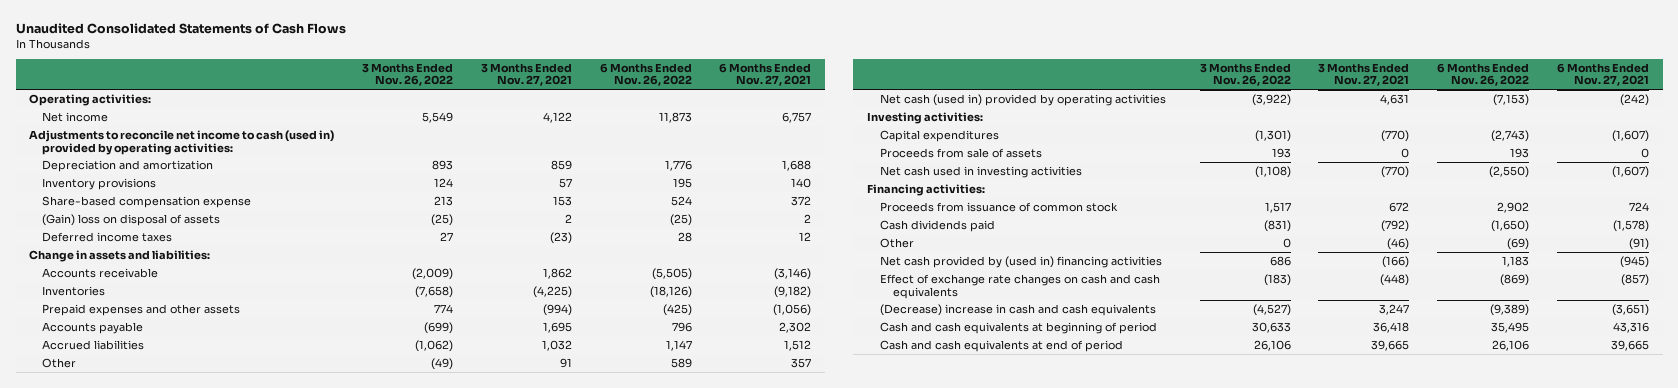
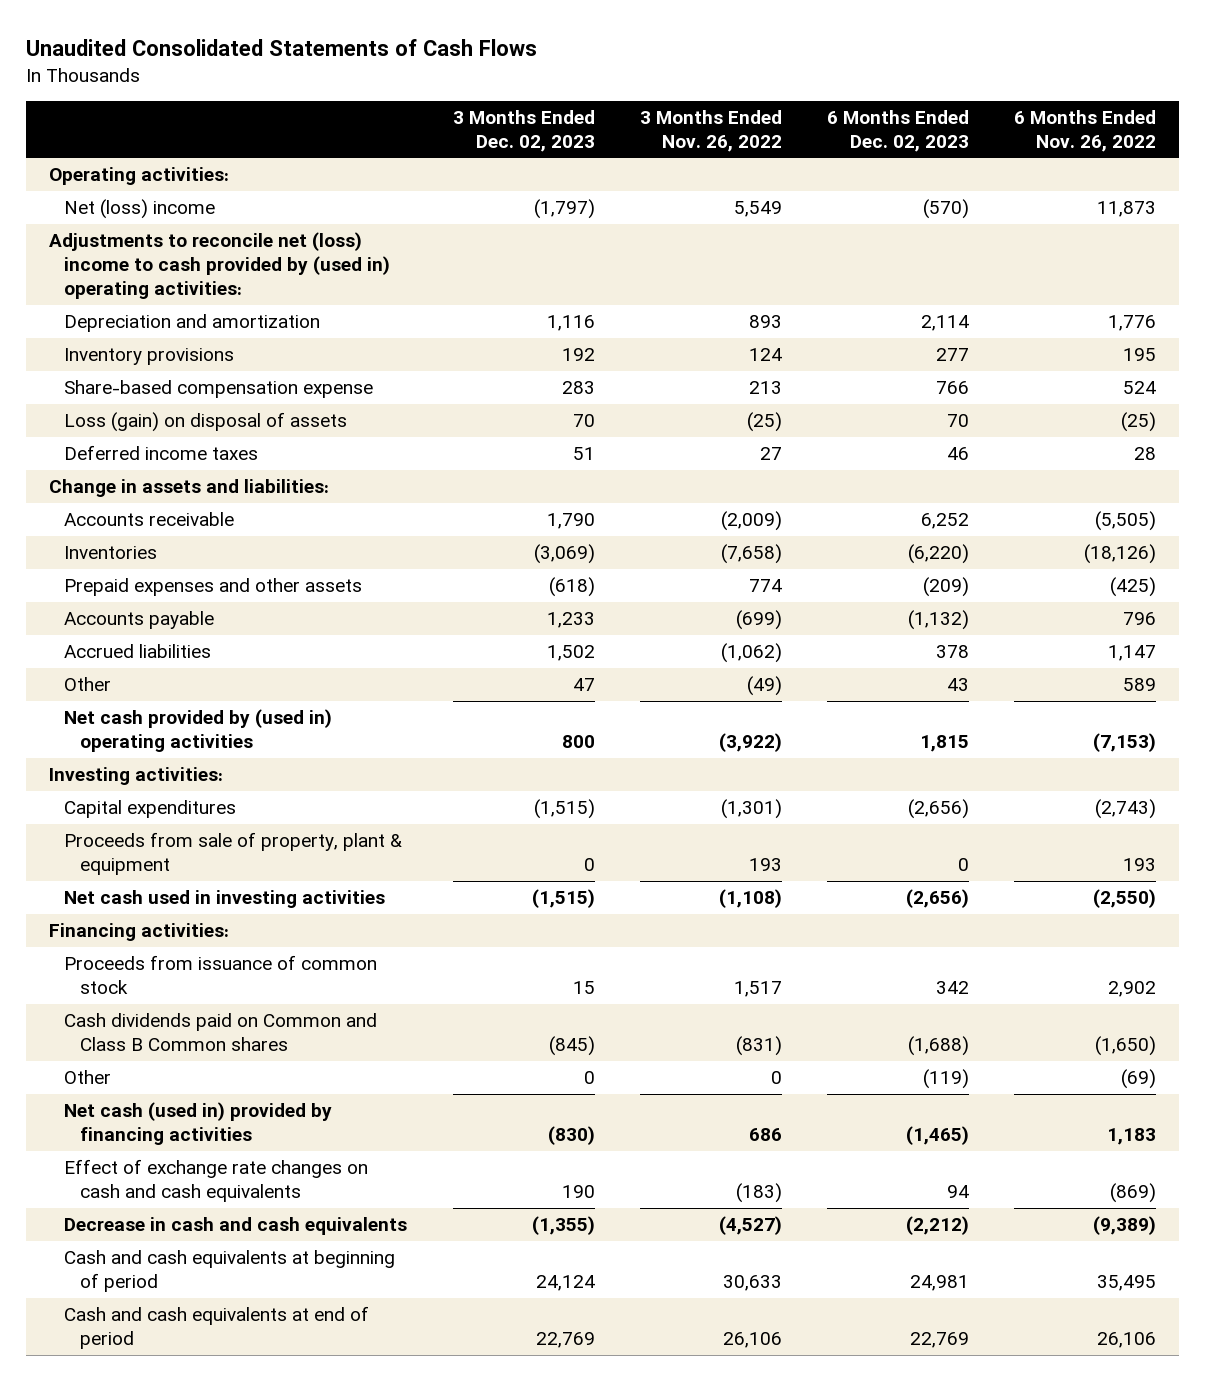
[480,62,572,87] 3 Months Ended Nov. 27, 2021 -> none
[719,62,812,87] 6 Months Ended Nov. 27, 2021 -> none
none -> [452,109,595,152] 3 Months Ended Dec. 02, 2023
none -> [827,109,970,152] 6 Months Ended Dec. 02, 2023
[42,111,109,122] Net income -> [64,199,216,220] Net (loss) income
[29,129,335,155] Adjustments to reconcile net income to cash (used in) provided by operating activities: -> [48,232,391,300] Adjustments to reconcile net (loss) income to cash provided by (used in) operating activities:
[42,213,221,226] (Gain) loss on disposal of assets -> [64,412,348,433] Loss (gain) on disposal of assets
[879,93,1166,106] Net cash (used in) provided by operating activities -> [64,709,333,753] Net cash provided by (used in) operating activities
[879,147,1042,158] Proceeds from sale of assets -> [64,832,403,876] Proceeds from sale of property, plant & equipment
[879,219,995,232] Cash dividends paid -> [64,1013,378,1052] Cash dividends paid on Common and Class B Common shares
[879,255,1162,268] Net cash provided by (used in) financing activities -> [64,1102,333,1146] Net cash (used in) provided by financing activities
[879,303,1156,316] (Decrease) increase in cash and cash equivalents -> [64,1217,408,1236] Decrease in cash and cash equivalents

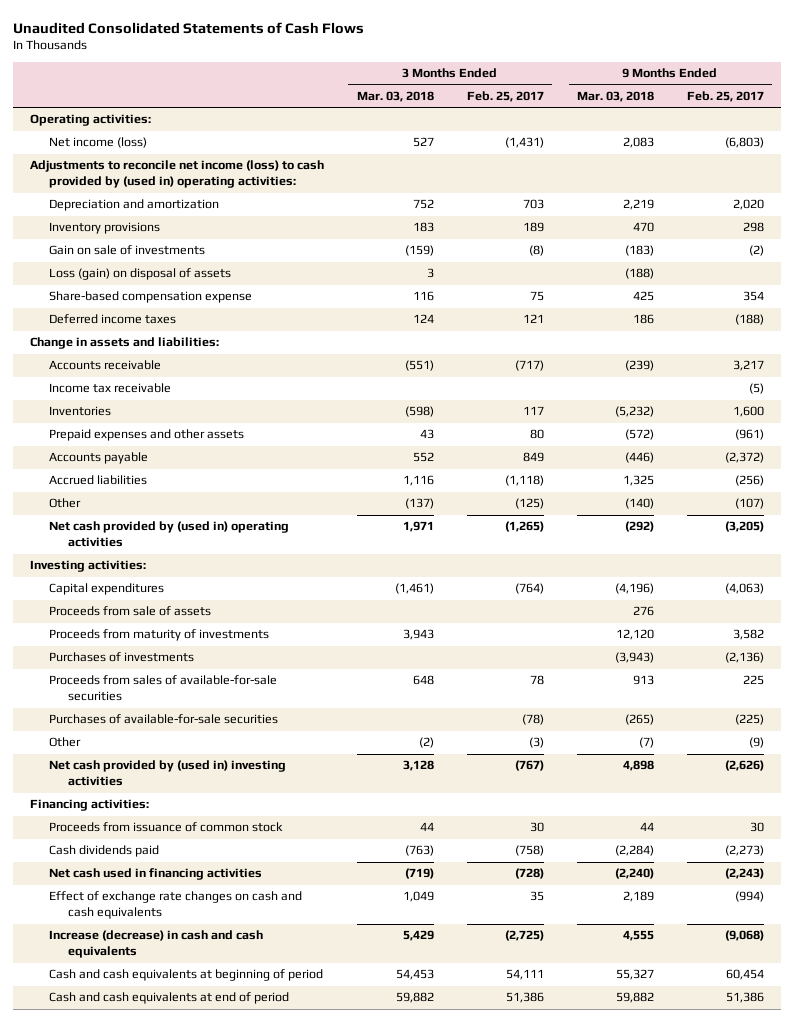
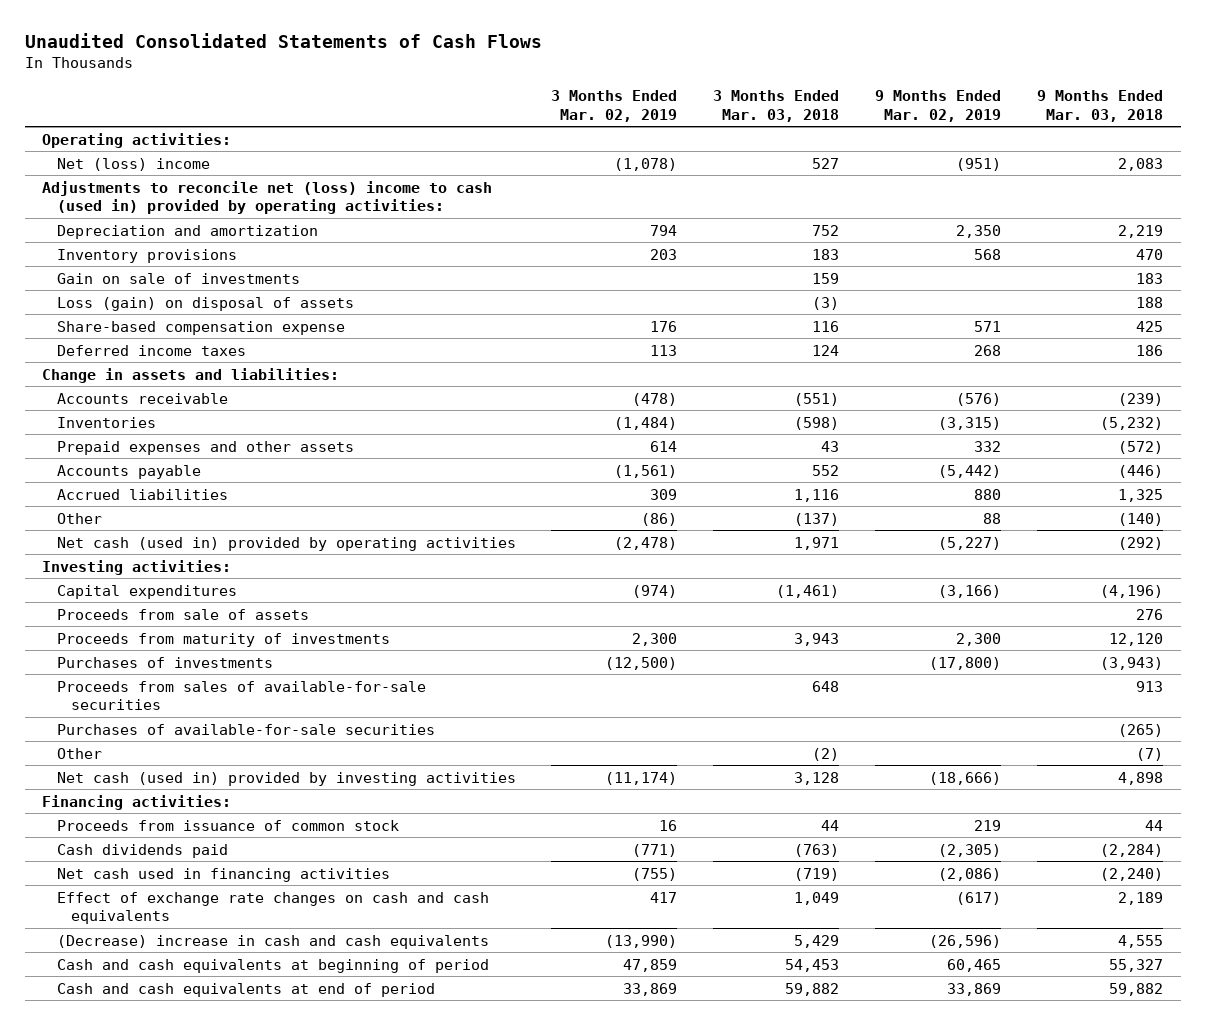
[466,91,544,103] Feb. 25, 2017 -> none
[687,91,765,103] Feb. 25, 2017 -> none
none -> [551,90,678,122] 3 Months Ended Mar. 02, 2019
none -> [875,90,1002,122] 9 Months Ended Mar. 02, 2019
[48,137,147,149] Net income (loss) -> [56,157,210,171] Net (loss) income
[29,160,324,189] Adjustments to reconcile net income (loss) to cash provided by (used in) operating activities: -> [42,180,493,215] Adjustments to reconcile net (loss) income to cash (used in) provided by operating activities:
[404,245,434,257] (159) -> [812,272,840,284] 159
[624,245,654,257] (183) -> [1136,272,1164,284] 183
[426,268,434,279] 3 -> [812,296,840,310] (3)
[624,268,654,280] (188) -> [1136,296,1164,308] 188
[48,383,171,394] Income tax receivable -> none
[48,521,289,548] Net cash provided by (used in) operating activities -> [56,536,516,551] Net cash (used in) provided by operating activities
[48,760,286,787] Net cash provided by (used in) investing activities -> [56,771,516,786] Net cash (used in) provided by investing activities
[48,930,263,959] Increase (decrease) in cash and cash equivalents -> [56,934,489,949] (Decrease) increase in cash and cash equivalents

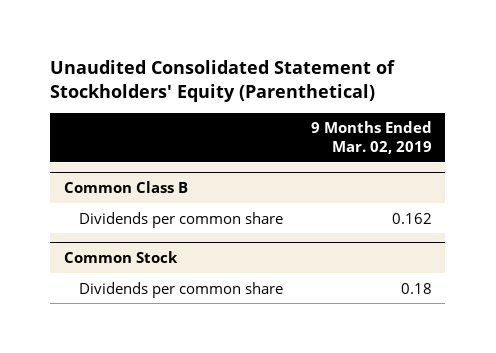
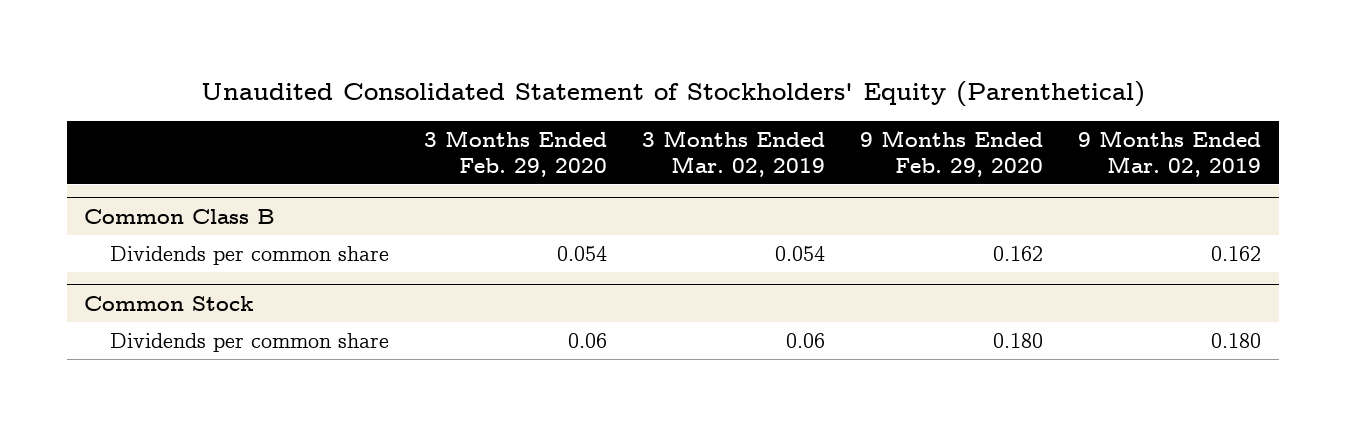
none -> [424,129,608,177] 3 Months Ended Feb. 29, 2020
none -> [642,129,826,177] 3 Months Ended Mar. 02, 2019
none -> [860,129,1044,177] 9 Months Ended Feb. 29, 2020
[400,282,432,294] 0.18 -> [1211,332,1262,348] 0.180

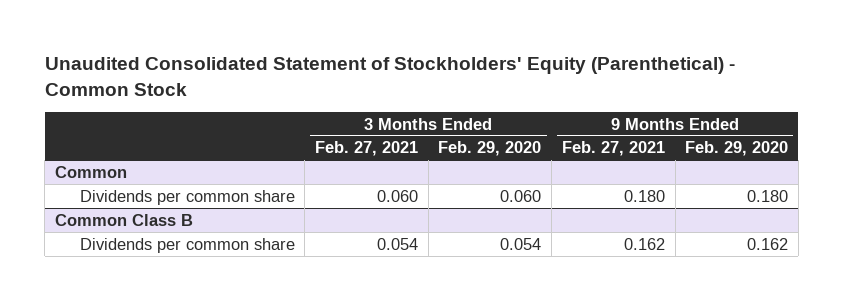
[200,80,1145,107] Unaudited Consolidated Statement of Stockholders' Equity (Parenthetical) -> [44,57,735,96] Unaudited Consolidated Statement of Stockholders' Equity (Parenthetical) - Common Stock
[642,129,826,177] 3 Months Ended Mar. 02, 2019 -> none
[1078,129,1262,177] 9 Months Ended Mar. 02, 2019 -> none
none -> [315,141,419,157] Feb. 27, 2021
none -> [561,141,665,157] Feb. 27, 2021
none -> [55,165,128,178] Common
none -> [79,189,295,205] Dividends per common share
[84,295,255,311] Common Stock -> none
[110,332,390,352] Dividends per common share -> none

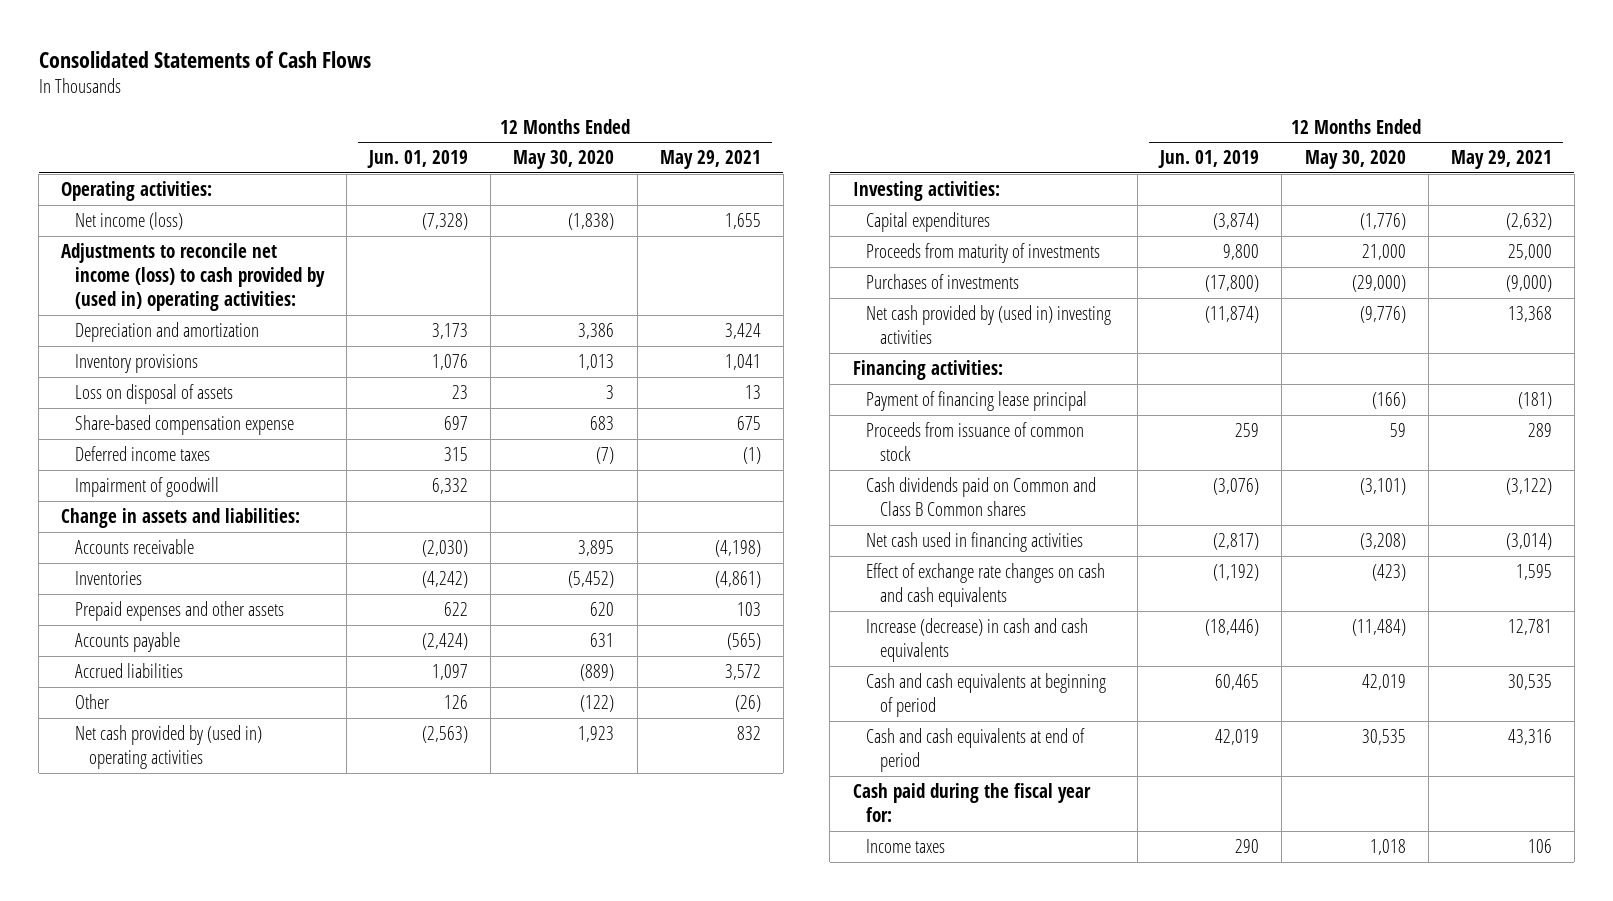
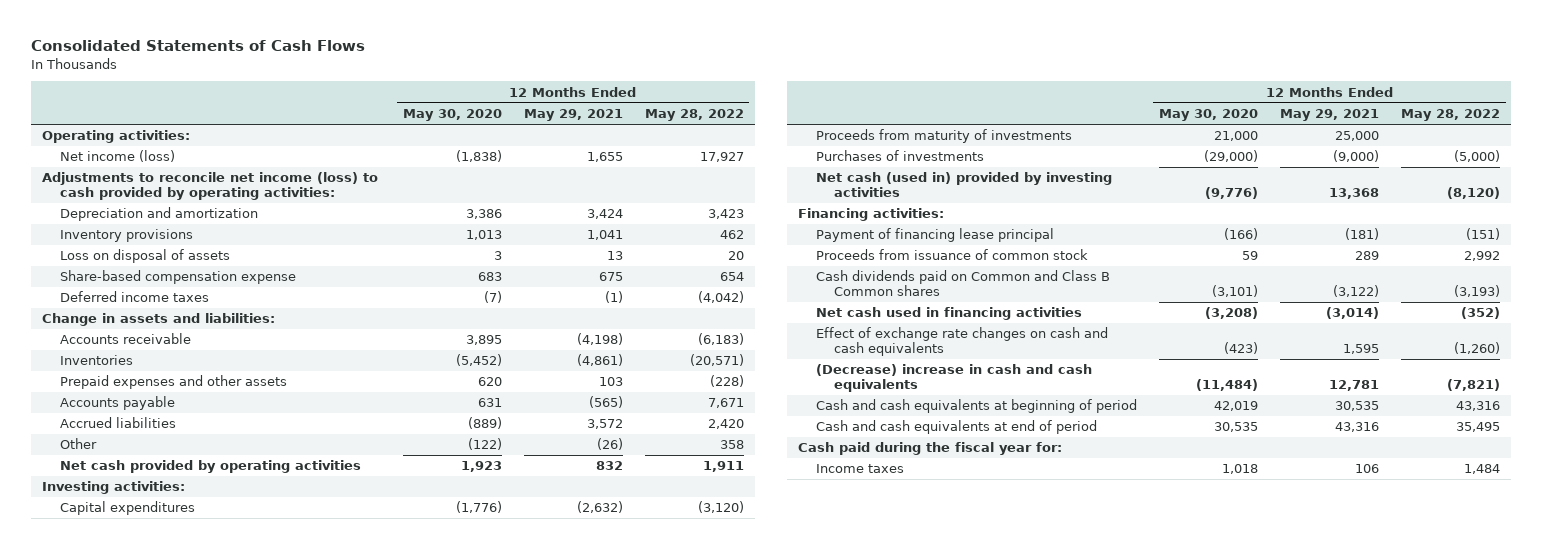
[367,150,469,169] Jun. 01, 2019 -> none
none -> [644,109,744,122] May 28, 2022
[61,242,325,312] Adjustments to reconcile net income (loss) to cash provided by (used in) operating activities: -> [41,172,378,201] Adjustments to reconcile net income (loss) to cash provided by operating activities:
[74,476,219,497] Impairment of goodwill -> none
[74,724,262,770] Net cash provided by (used in) operating activities -> [59,460,361,474] Net cash provided by operating activities
[866,304,1112,345] Net cash provided by (used in) investing activities -> [815,172,1112,198] Net cash (used in) provided by investing activities
[866,617,1089,663] Increase (decrease) in cash and cash equivalents -> [815,364,1092,393] (Decrease) increase in cash and cash equivalents

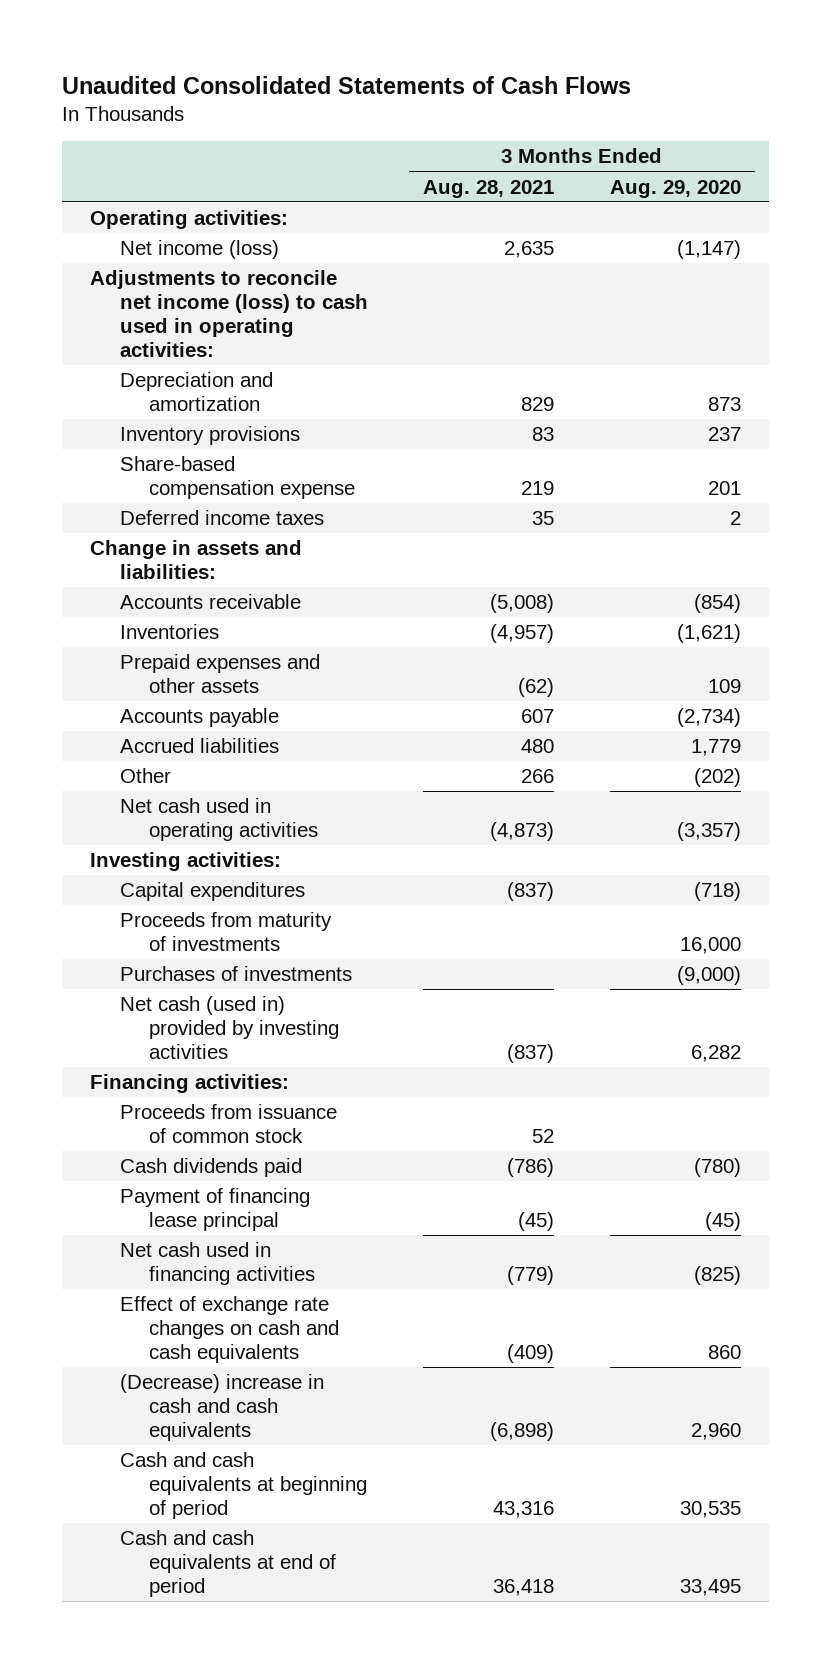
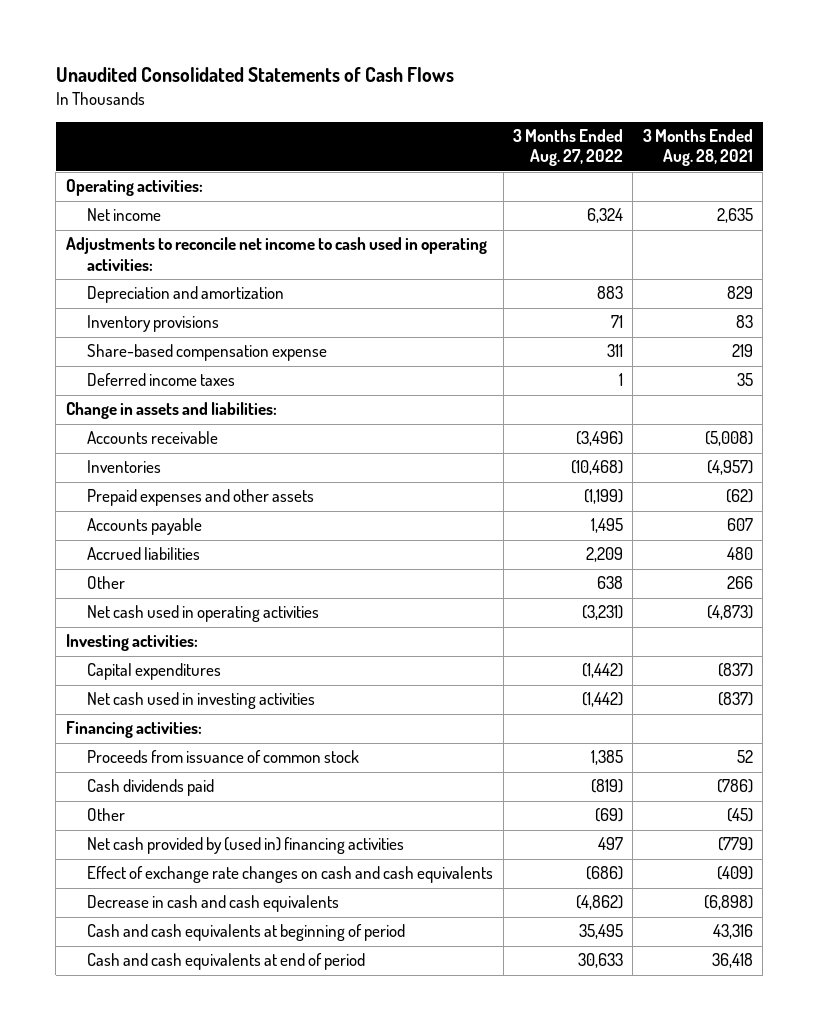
[609,179,741,198] Aug. 29, 2020 -> none
none -> [513,129,624,167] 3 Months Ended Aug. 27, 2022
[119,240,279,260] Net income (loss) -> [87,208,162,222] Net income
[90,270,368,357] Adjustments to reconcile net income (loss) to cash used in operating activities: -> [65,237,487,271] Adjustments to reconcile net income to cash used in operating activities:
[119,912,332,951] Proceeds from maturity of investments -> none
[119,966,352,982] Purchases of investments -> none
[119,996,340,1059] Net cash (used in) provided by investing activities -> [87,692,316,710] Net cash used in investing activities
[119,1188,310,1231] Payment of financing lease principal -> none
none -> [87,808,126,822] Other
[119,1242,316,1285] Net cash used in financing activities -> [87,837,405,855] Net cash provided by (used in) financing activities
[119,1374,324,1441] (Decrease) increase in cash and cash equivalents -> [87,895,340,913] Decrease in cash and cash equivalents

